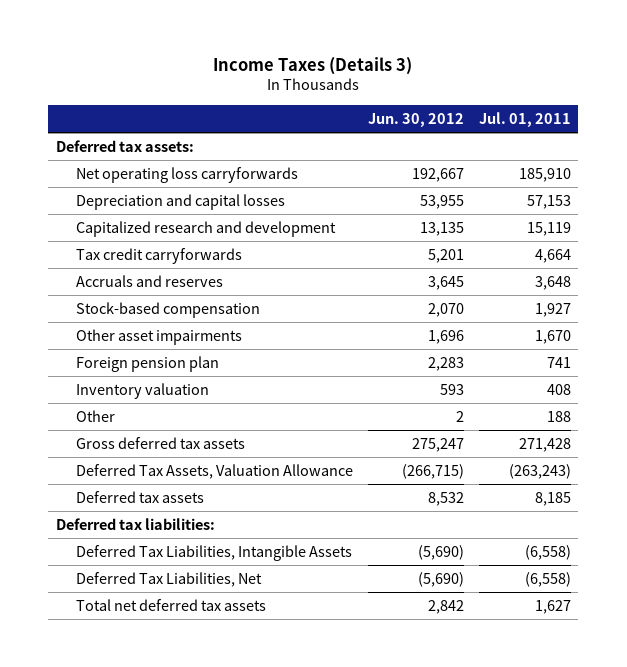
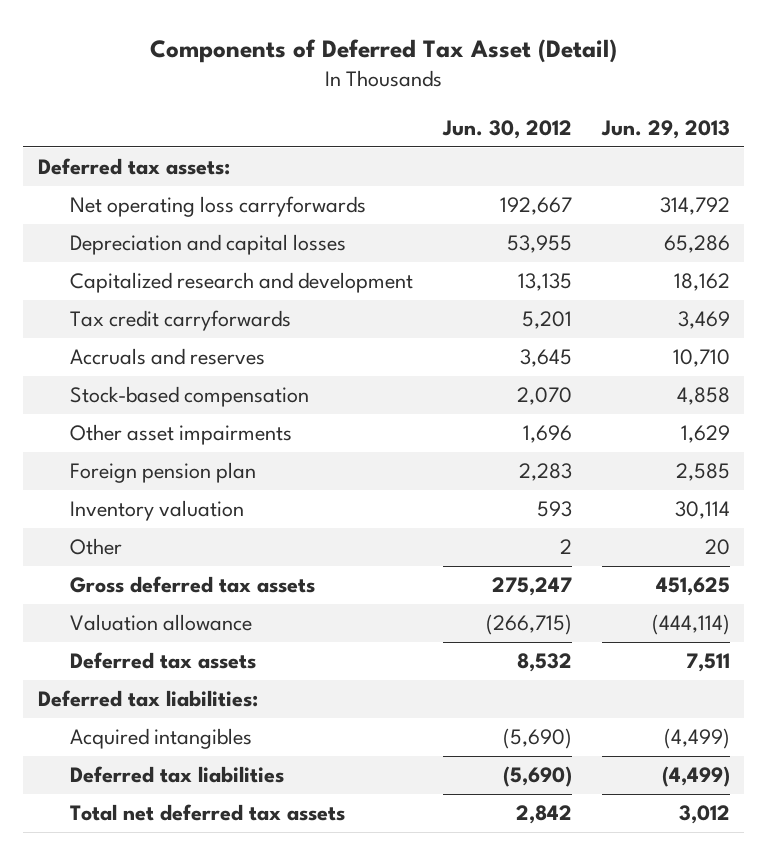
[213,56,413,75] Income Taxes (Details 3) -> [149,38,617,63] Components of Deferred Tax Asset (Detail)
[478,111,571,127] Jul. 01, 2011 -> none
none -> [600,119,730,139] Jun. 29, 2013
[75,463,353,479] Deferred Tax Assets, Valuation Allowance -> [69,614,252,632] Valuation allowance
[75,544,352,561] Deferred Tax Liabilities, Intangible Assets -> [69,728,252,750] Acquired intangibles
[75,571,262,587] Deferred Tax Liabilities, Net -> [69,766,284,784] Deferred tax liabilities

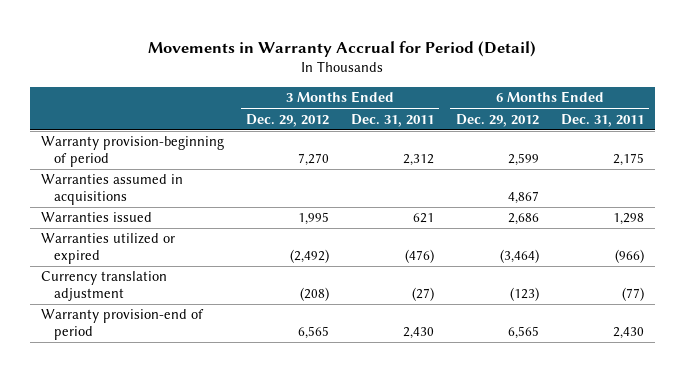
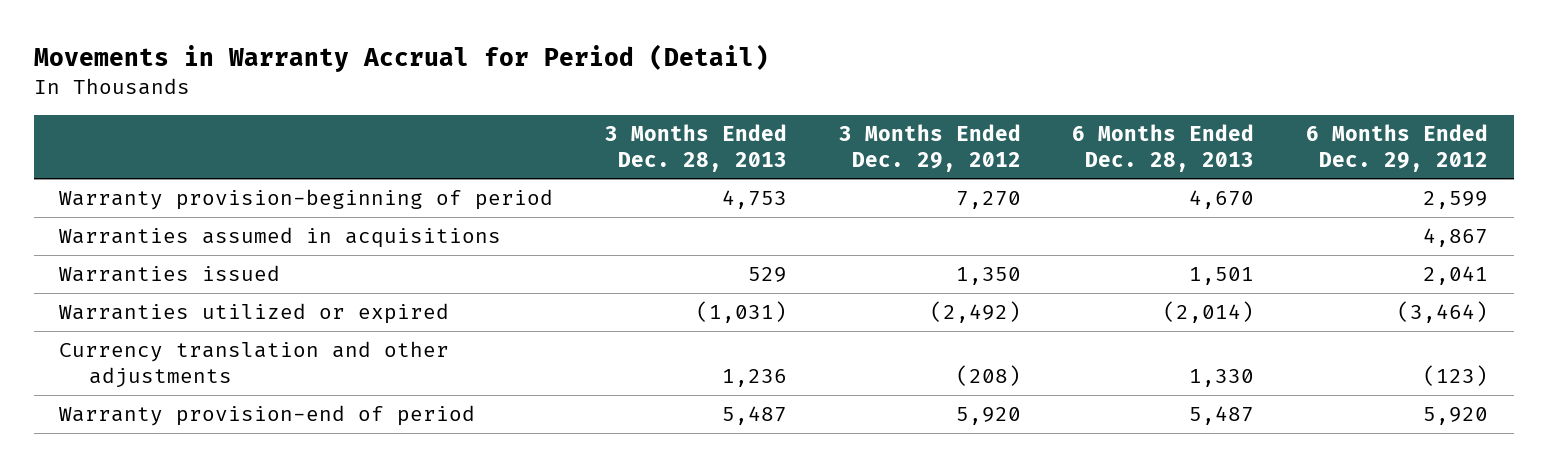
[350,113,434,127] Dec. 31, 2011 -> none
[560,113,644,127] Dec. 31, 2011 -> none
none -> [605,123,788,172] 3 Months Ended Dec. 28, 2013
none -> [1072,123,1255,172] 6 Months Ended Dec. 28, 2013
[298,212,330,226] 1,995 -> [955,267,1021,286] 1,350
[507,213,539,226] 2,686 -> [1422,266,1488,286] 2,041
[41,271,168,302] Currency translation adjustment -> [59,341,450,389] Currency translation and other adjustments
[298,326,330,340] 6,565 -> [955,407,1021,426] 5,920
[507,326,539,340] 6,565 -> [1422,407,1488,426] 5,920

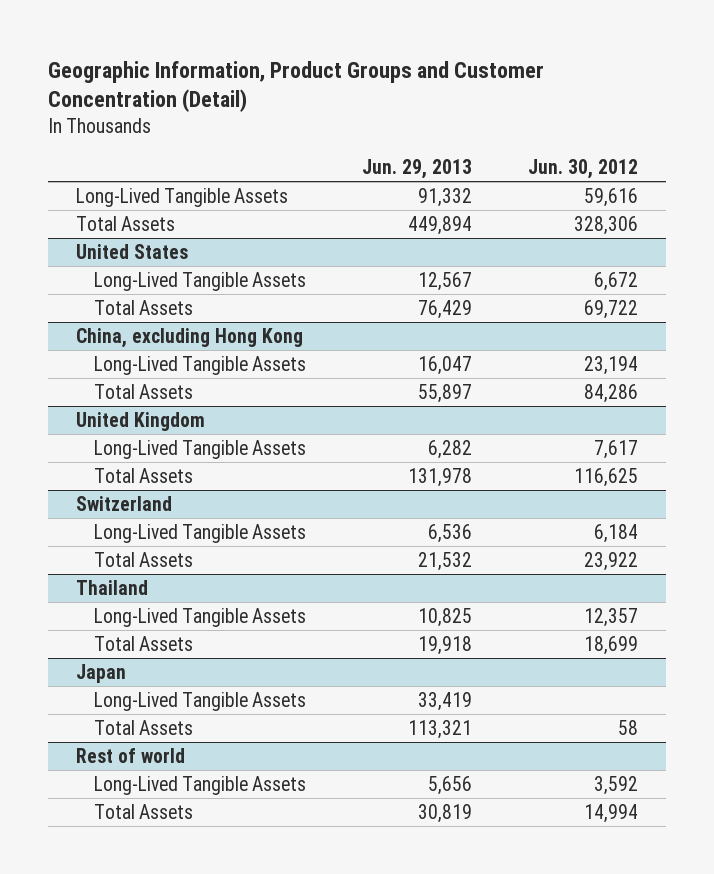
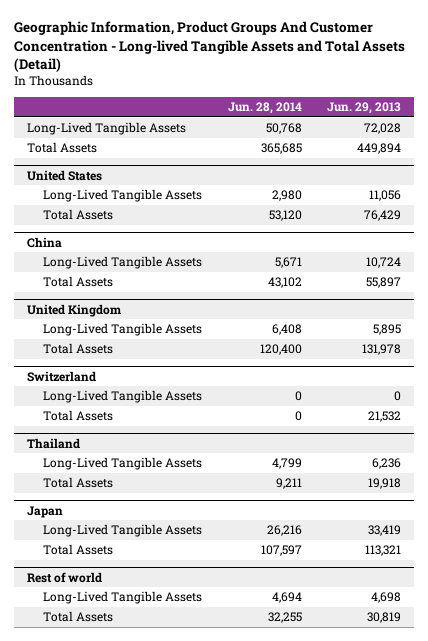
[47,60,544,113] Geographic Information, Product Groups and Customer Concentration (Detail) -> [13,21,405,73] Geographic Information, Product Groups And Customer Concentration - Long-lived Tangible Assets and Total Assets (Detail)
[528,158,639,179] Jun. 30, 2012 -> none
none -> [227,102,302,115] Jun. 28, 2014
[417,188,472,208] 91,332 -> [364,123,402,135] 72,028
[417,272,472,292] 12,567 -> [369,190,402,202] 11,056
[75,328,303,349] China, excluding Hong Kong -> none
none -> [26,236,62,248] China
[417,356,472,376] 16,047 -> [366,257,402,269] 10,724
[427,440,472,460] 6,282 -> [373,324,402,336] 5,895
[427,524,472,544] 6,536 -> [394,391,402,402] 0
[417,608,472,628] 10,825 -> [372,458,402,470] 6,236
[427,776,472,796] 5,656 -> [371,592,402,604] 4,698

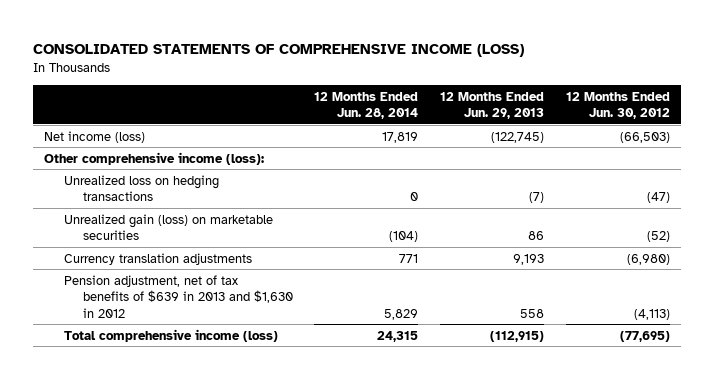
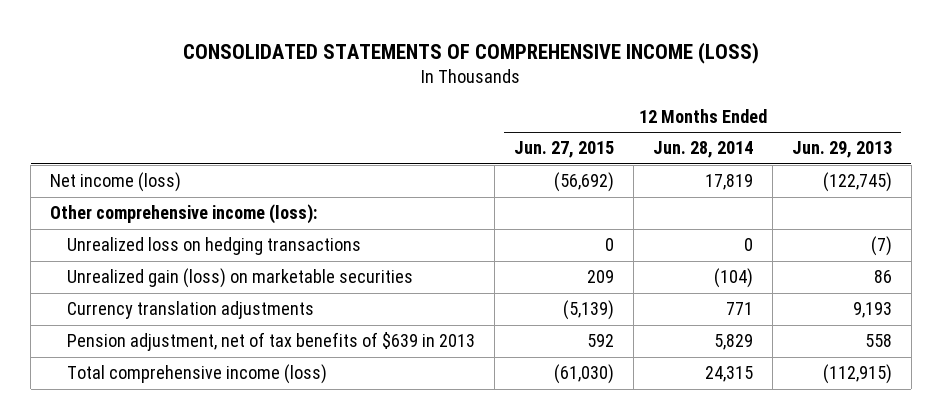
[565,91,670,120] 12 Months Ended Jun. 30, 2012 -> none
none -> [513,141,614,159] Jun. 27, 2015
[63,274,293,318] Pension adjustment, net of tax benefits of $639 in 2013 and $1,630 in 2012 -> [67,332,476,352] Pension adjustment, net of tax benefits of $639 in 2013

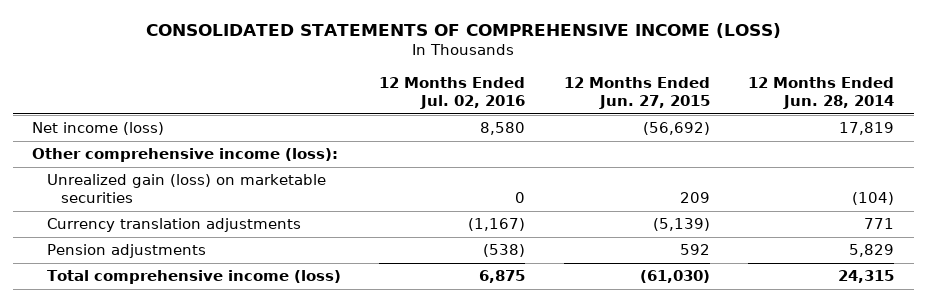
[791,141,892,159] Jun. 29, 2013 -> none
none -> [379,76,526,109] 12 Months Ended Jul. 02, 2016
[67,237,362,256] Unrealized loss on hedging transactions -> none
[67,332,476,352] Pension adjustment, net of tax benefits of $639 in 2013 -> [46,244,206,259] Pension adjustments

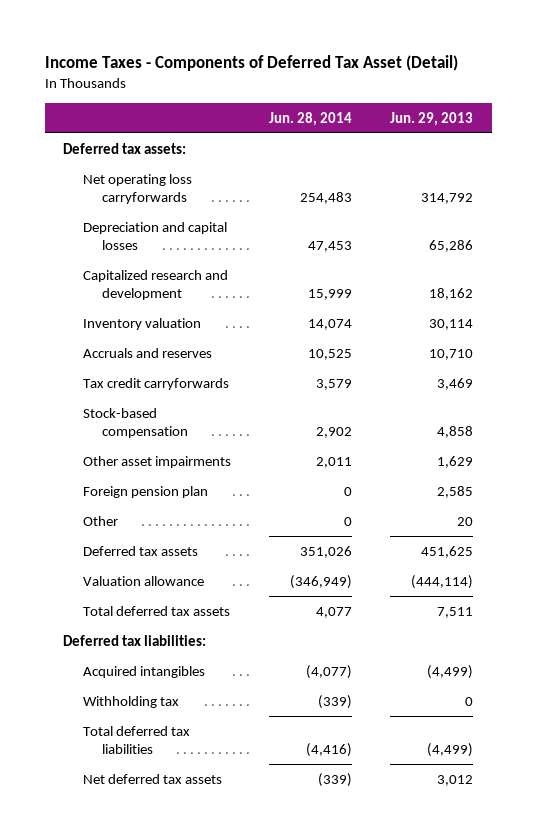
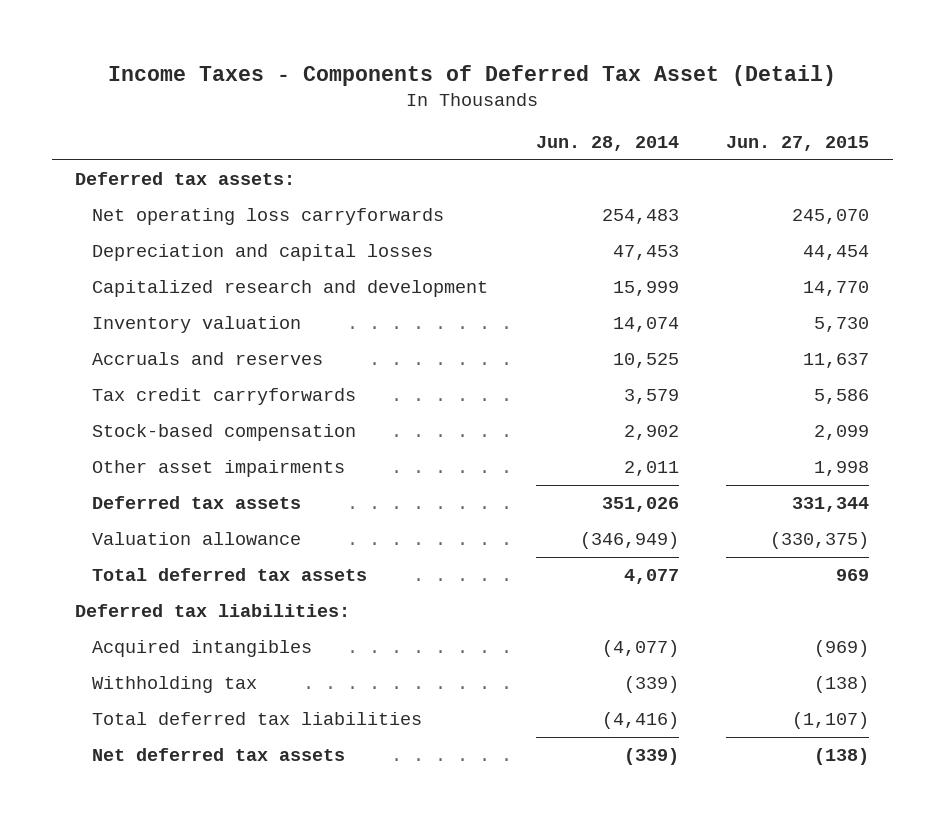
[389,111,473,126] Jun. 29, 2013 -> none
none -> [725,136,869,152] Jun. 27, 2015
[82,485,208,498] Foreign pension plan -> none
[82,515,118,526] Other -> none

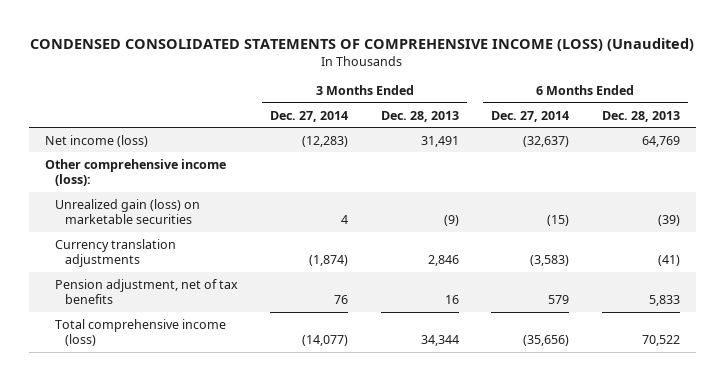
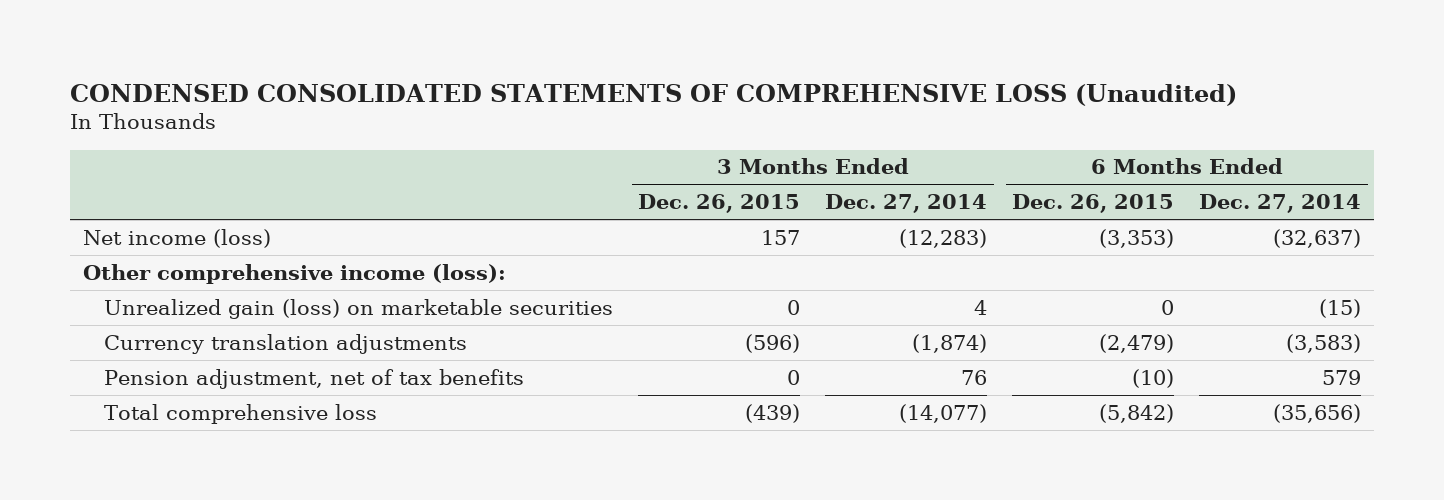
[30,37,695,51] CONDENSED CONSOLIDATED STATEMENTS OF COMPREHENSIVE INCOME (LOSS) (Unaudited) -> [70,83,1238,106] CONDENSED CONSOLIDATED STATEMENTS OF COMPREHENSIVE LOSS (Unaudited)
[380,110,459,122] Dec. 28, 2013 -> none
[601,110,680,122] Dec. 28, 2013 -> none
none -> [638,194,801,214] Dec. 26, 2015
none -> [1012,194,1175,214] Dec. 26, 2015
[54,318,226,346] Total comprehensive income (loss) -> [104,403,378,424] Total comprehensive loss

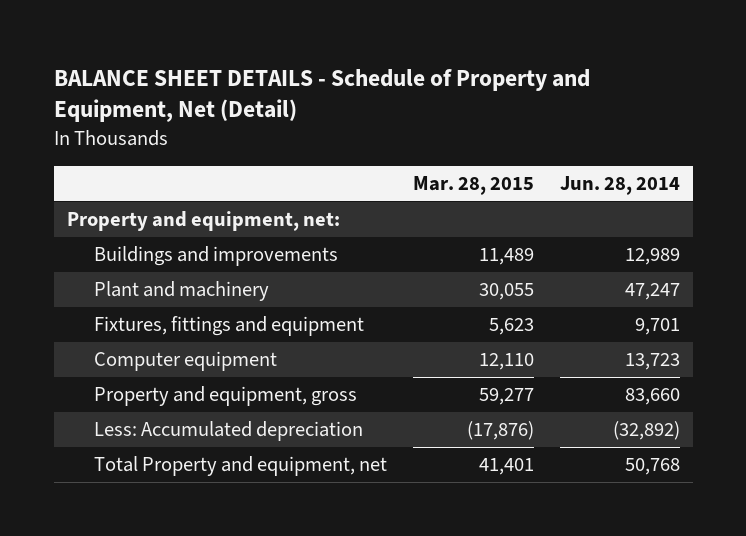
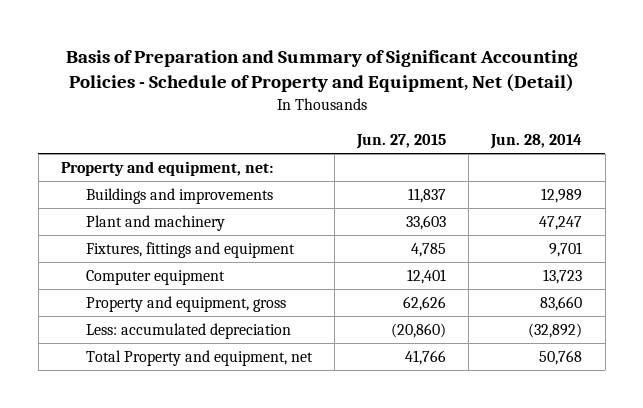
[53,68,590,123] BALANCE SHEET DETAILS - Schedule of Property and Equipment, Net (Detail) -> [65,50,578,93] Basis of Preparation and Summary of Significant Accounting Policies - Schedule of Property and Equipment, Net (Detail)
[412,175,534,195] Mar. 28, 2015 -> none
none -> [356,134,447,150] Jun. 27, 2015
[93,421,363,442] Less: Accumulated depreciation -> [85,323,291,340] Less: accumulated depreciation

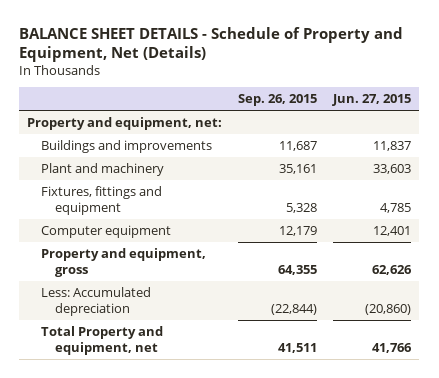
[65,50,578,93] Basis of Preparation and Summary of Significant Accounting Policies - Schedule of Property and Equipment, Net (Detail) -> [19,26,404,63] BALANCE SHEET DETAILS - Schedule of Property and Equipment, Net (Details)
[490,134,583,150] Jun. 28, 2014 -> none
none -> [238,94,318,107] Sep. 26, 2015
[85,323,291,340] Less: accumulated depreciation -> [40,286,151,316] Less: Accumulated depreciation

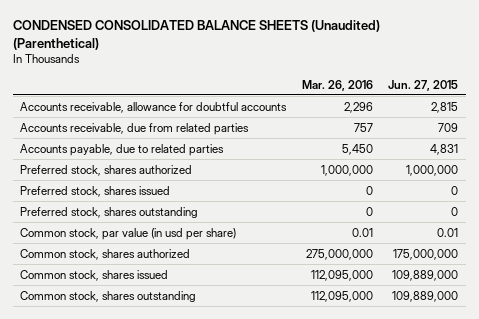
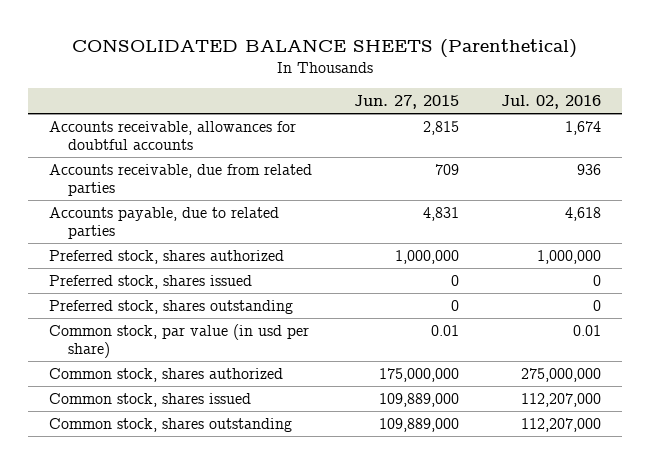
[12,20,380,50] CONDENSED CONSOLIDATED BALANCE SHEETS (Unaudited) (Parenthetical) -> [71,39,577,59] CONSOLIDATED BALANCE SHEETS (Parenthetical)
[301,79,373,91] Mar. 26, 2016 -> none
none -> [500,94,601,109] Jul. 02, 2016
[20,101,288,113] Accounts receivable, allowance for doubtful accounts -> [49,120,297,150] Accounts receivable, allowances for doubtful accounts

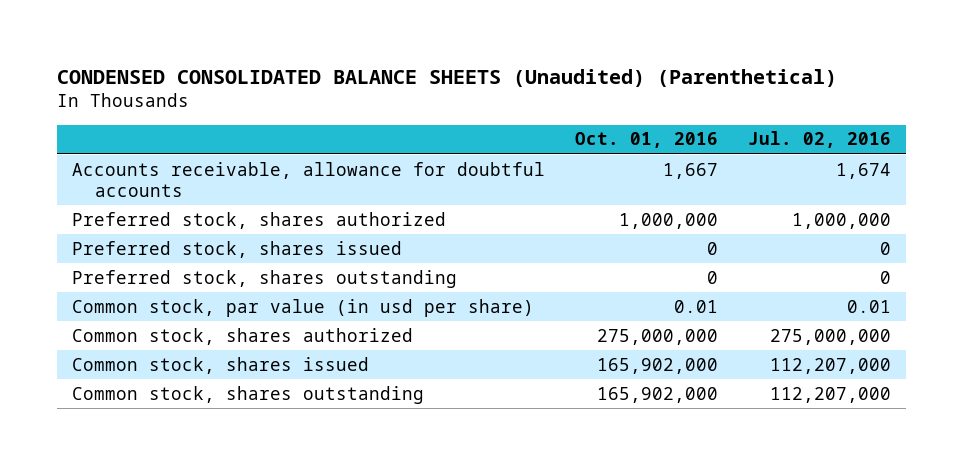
[71,39,577,59] CONSOLIDATED BALANCE SHEETS (Parenthetical) -> [56,68,837,87] CONDENSED CONSOLIDATED BALANCE SHEETS (Unaudited) (Parenthetical)
[353,94,459,109] Jun. 27, 2015 -> none
none -> [574,132,718,149] Oct. 01, 2016
[49,163,313,196] Accounts receivable, due from related parties -> none
[49,206,280,239] Accounts payable, due to related parties -> none
[49,120,297,150] Accounts receivable, allowances for doubtful accounts -> [71,161,545,197] Accounts receivable, allowance for doubtful accounts

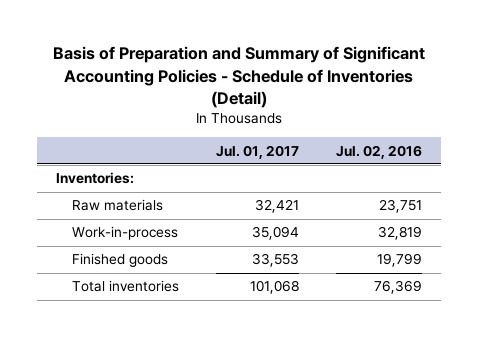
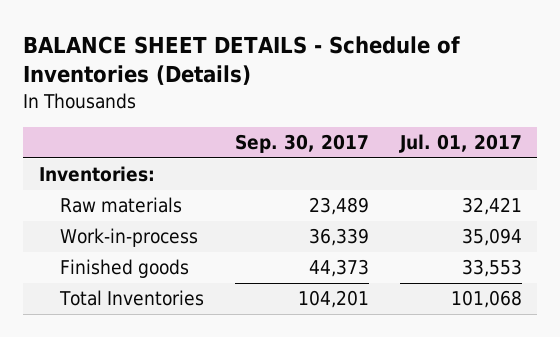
[53,46,426,108] Basis of Preparation and Summary of Significant Accounting Policies - Schedule of Inventories (Detail) -> [23,35,461,86] BALANCE SHEET DETAILS - Schedule of Inventories (Details)
[336,144,423,159] Jul. 02, 2016 -> none
none -> [234,134,369,154] Sep. 30, 2017
[72,280,180,293] Total inventories -> [59,290,205,307] Total Inventories

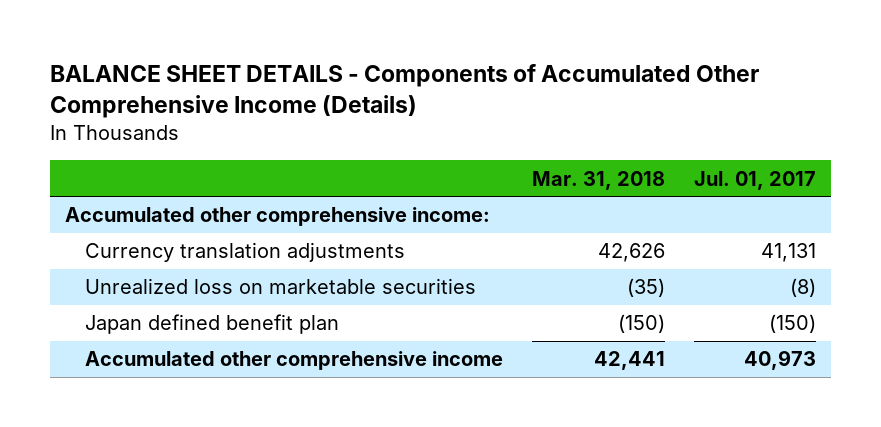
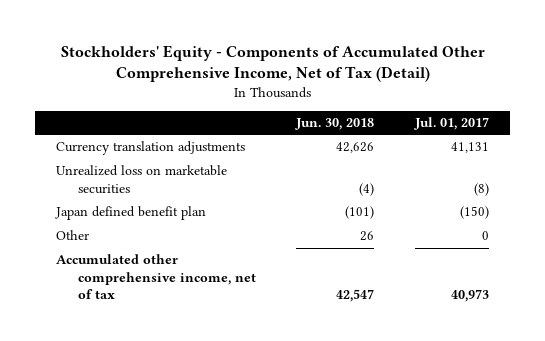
[50,63,760,118] BALANCE SHEET DETAILS - Components of Accumulated Other Comprehensive Income (Details) -> [60,44,485,83] Stockholders' Equity - Components of Accumulated Other Comprehensive Income, Net of Tax (Detail)
[531,170,665,190] Mar. 31, 2018 -> none
none -> [295,118,375,131] Jun. 30, 2018
[64,207,490,227] Accumulated other comprehensive income: -> none
none -> [55,230,89,241] Other
[84,351,503,371] Accumulated other comprehensive income -> [55,254,256,299] Accumulated other comprehensive income, net of tax

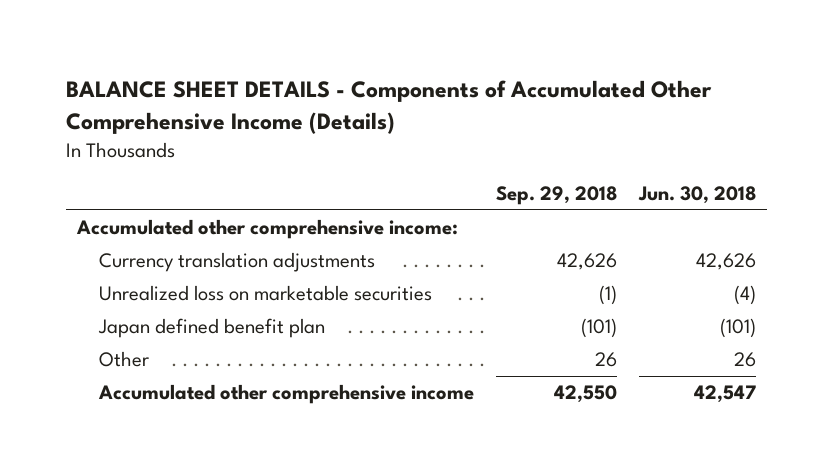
[60,44,485,83] Stockholders' Equity - Components of Accumulated Other Comprehensive Income, Net of Tax (Detail) -> [65,80,712,135] BALANCE SHEET DETAILS - Components of Accumulated Other Comprehensive Income (Details)
[414,117,490,131] Jul. 01, 2017 -> none
none -> [496,186,618,206] Sep. 29, 2018
none -> [75,219,458,240] Accumulated other comprehensive income:
[55,254,256,299] Accumulated other comprehensive income, net of tax -> [98,384,475,405] Accumulated other comprehensive income

